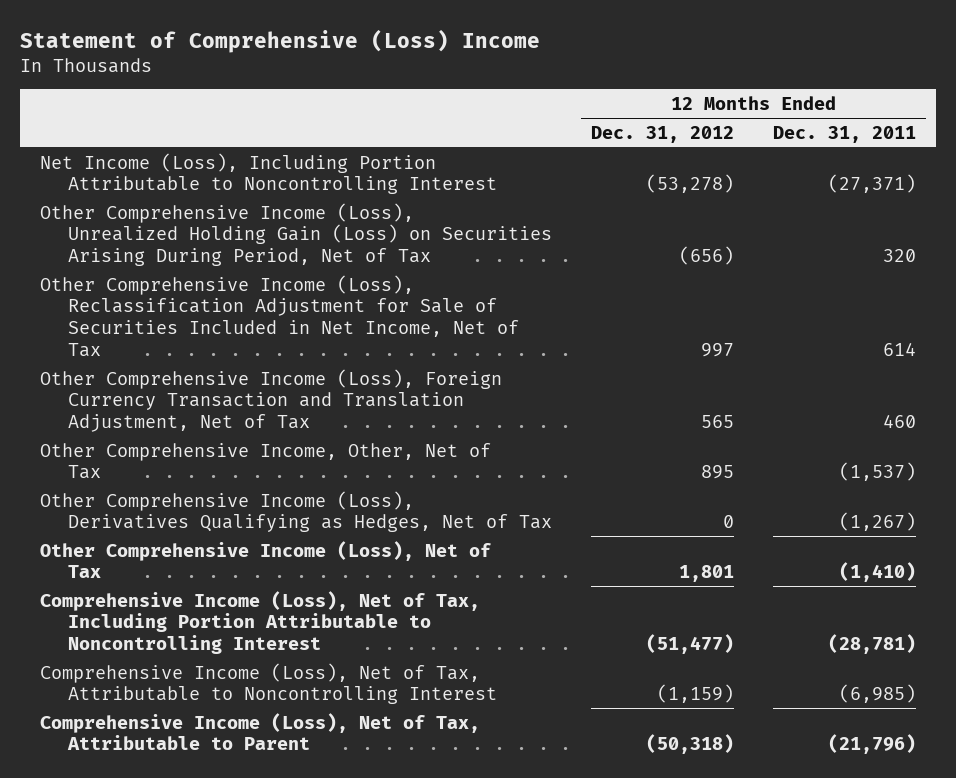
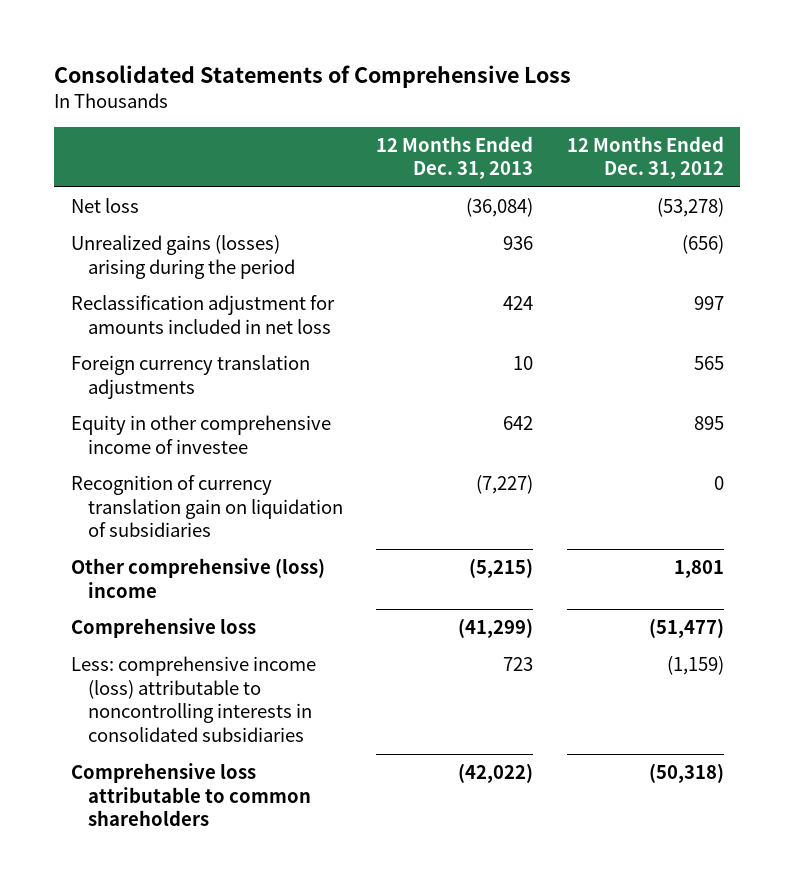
[20,28,541,53] Statement of Comprehensive (Loss) Income -> [54,65,572,89] Consolidated Statements of Comprehensive Loss
[773,125,917,143] Dec. 31, 2011 -> none
none -> [376,135,534,180] 12 Months Ended Dec. 31, 2013
[39,490,552,533] Other Comprehensive Income (Loss), Derivatives Qualifying as Hedges, Net of Tax -> none
[39,152,497,195] Net Income (Loss), Including Portion Attributable to Noncontrolling Interest -> [71,198,140,214] Net loss
[39,202,552,267] Other Comprehensive Income (Loss), Unrealized Holding Gain (Loss) on Securities Arising During Period, Net of Tax -> [71,235,295,279] Unrealized gains (losses) arising during the period
[39,274,519,357] Other Comprehensive Income (Loss), Reclassification Adjustment for Sale of Securities Included in Net Income, Net of Tax -> [71,295,336,334] Reclassification adjustment for amounts included in net loss
[39,368,502,433] Other Comprehensive Income (Loss), Foreign Currency Transaction and Translation Adjustment, Net of Tax -> [71,355,311,399] Foreign currency translation adjustments
[39,442,491,480] Other Comprehensive Income, Other, Net of Tax -> [71,415,332,454] Equity in other comprehensive income of investee
none -> [71,475,343,538] Recognition of currency translation gain on liquidation of subsidiaries
[39,540,491,579] Other Comprehensive Income (Loss), Net of Tax -> [71,558,326,598] Other comprehensive (loss) income
[39,590,480,655] Comprehensive Income (Loss), Net of Tax, Including Portion Attributable to Noncontrolling Interest -> [71,618,257,639] Comprehensive loss
[39,662,497,705] Comprehensive Income (Loss), Net of Tax, Attributable to Noncontrolling Interest -> [71,656,317,743] Less: comprehensive income (loss) attributable to noncontrolling interests in consolidated subsidiaries
[39,712,480,751] Comprehensive Income (Loss), Net of Tax, Attributable to Parent -> [71,763,311,827] Comprehensive loss attributable to common shareholders

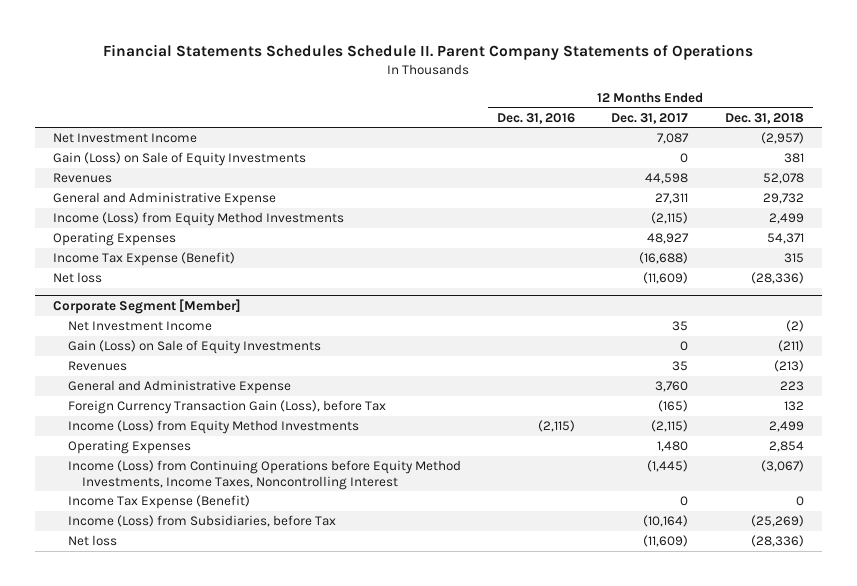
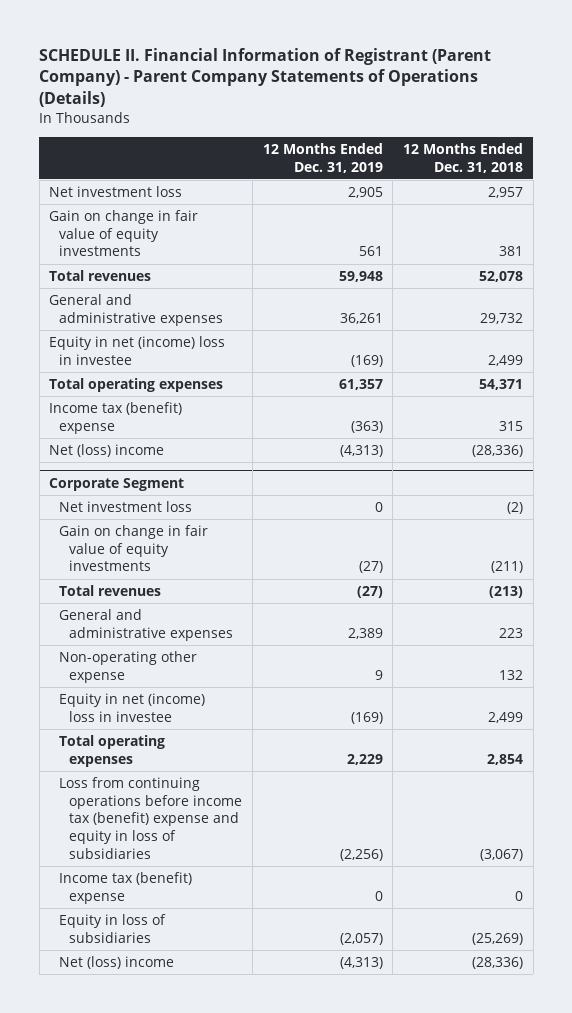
[103,43,754,60] Financial Statements Schedules Schedule II. Parent Company Statements of Operations -> [39,47,492,108] SCHEDULE II. Financial Information of Registrant (Parent Company) - Parent Company Statements of Operations (Details)
[496,112,575,124] Dec. 31, 2016 -> none
[611,112,689,124] Dec. 31, 2017 -> none
none -> [262,142,383,173] 12 Months Ended Dec. 31, 2019
[52,133,197,144] Net Investment Income -> [49,186,183,198] Net investment loss
[760,132,804,145] (2,957) -> [488,187,524,199] 2,957
[52,152,306,167] Gain (Loss) on Sale of Equity Investments -> [49,210,199,257] Gain on change in fair value of equity investments
[52,173,112,184] Revenues -> [49,270,152,282] Total revenues
[52,192,276,207] General and Administrative Expense -> [49,294,224,326] General and administrative expenses
[52,212,344,227] Income (Loss) from Equity Method Investments -> [49,336,226,365] Equity in net (income) loss in investee
[52,232,176,247] Operating Expenses -> [49,378,224,393] Total operating expenses
[52,252,235,267] Income Tax Expense (Benefit) -> [49,402,183,434] Income tax (benefit) expense
[52,272,102,284] Net loss -> [49,444,165,458] Net (loss) income
[52,299,241,315] Corporate Segment [Member] -> [49,477,185,491] Corporate Segment
[67,321,212,332] Net Investment Income -> [59,501,193,513] Net investment loss
[67,340,321,355] Gain (Loss) on Sale of Equity Investments -> [59,525,209,572] Gain on change in fair value of equity investments
[67,361,127,372] Revenues -> [59,585,162,597] Total revenues
[67,380,291,395] General and Administrative Expense -> [59,609,234,641] General and administrative expenses
[67,400,386,415] Foreign Currency Transaction Gain (Loss), before Tax -> [59,651,198,683] Non-operating other expense
[67,420,359,435] Income (Loss) from Equity Method Investments -> [59,693,206,722] Equity in net (income) loss in investee
[67,440,191,455] Operating Expenses -> [59,735,166,767] Total operating expenses
[67,460,461,490] Income (Loss) from Continuing Operations before Equity Method Investments, Income Taxes, Noncontrolling Interest -> [59,777,243,859] Loss from continuing operations before income tax (benefit) expense and equity in loss of subsidiaries
[67,495,250,510] Income Tax Expense (Benefit) -> [59,872,193,904] Income tax (benefit) expense
[67,515,336,528] Income (Loss) from Subsidiaries, before Tax -> [59,914,167,943] Equity in loss of subsidiaries
[67,535,117,547] Net loss -> [59,956,175,970] Net (loss) income

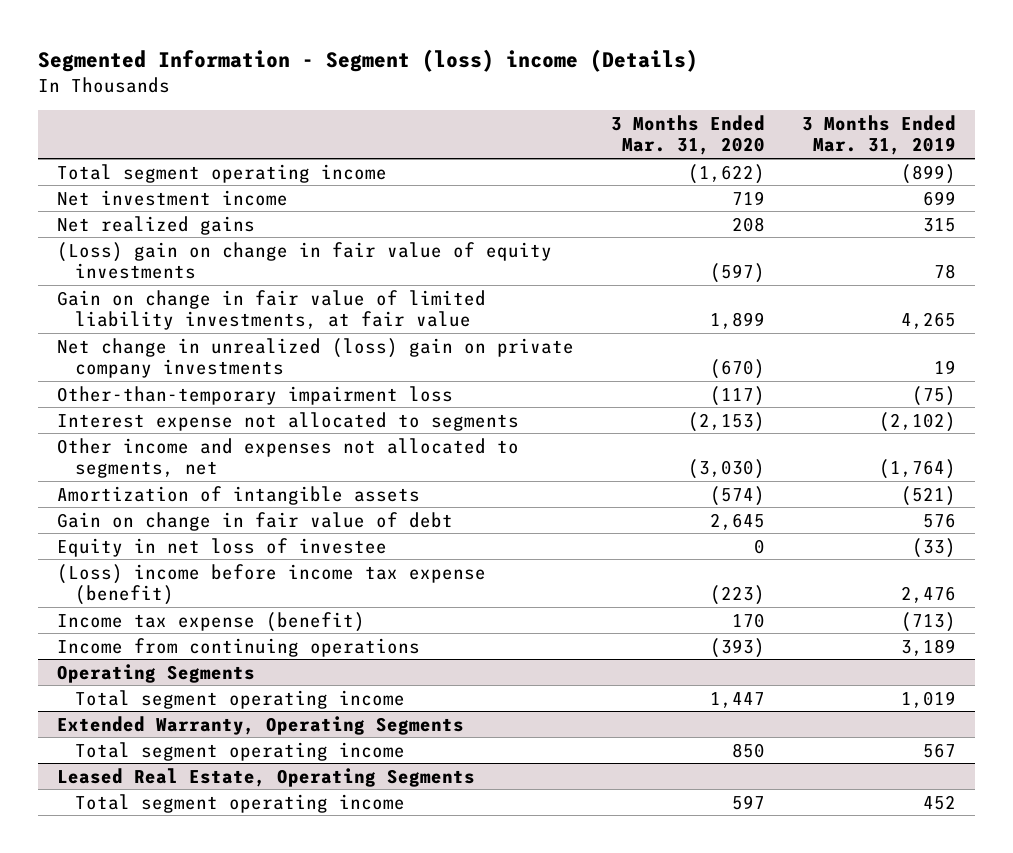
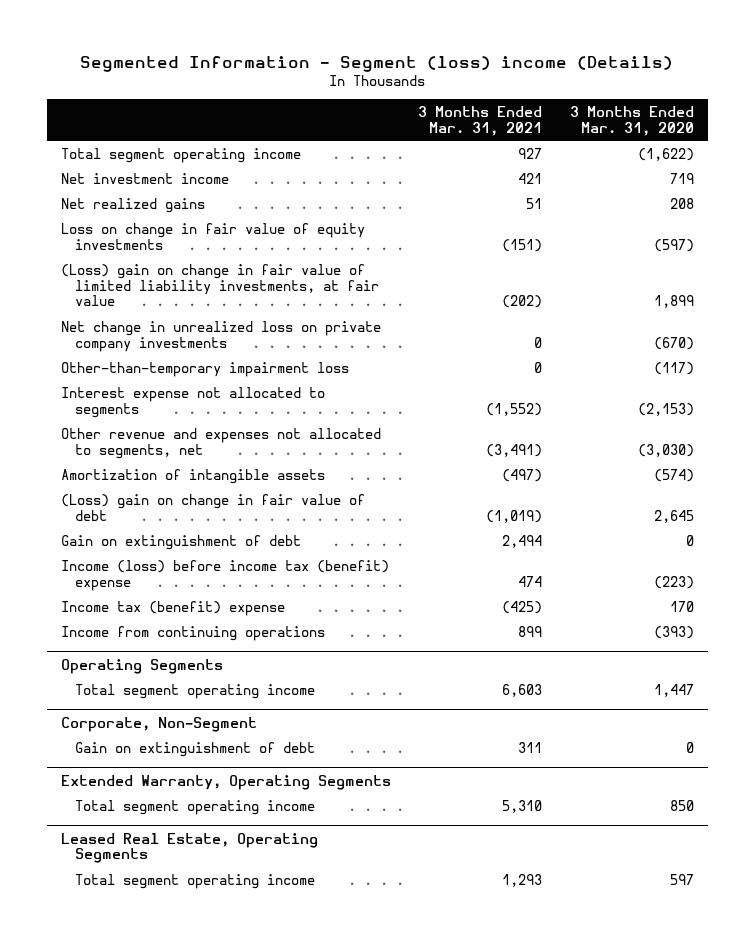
[802,114,957,156] 3 Months Ended Mar. 31, 2019 -> none
none -> [418,106,543,136] 3 Months Ended Mar. 31, 2021
[56,241,552,280] (Loss) gain on change in fair value of equity investments -> [60,222,365,250] Loss on change in fair value of equity investments
[56,289,486,331] Gain on change in fair value of limited liability investments, at fair value -> [60,263,379,307] (Loss) gain on change in fair value of limited liability investments, at fair value
[56,337,574,379] Net change in unrealized (loss) gain on private company investments -> [60,320,381,352] Net change in unrealized loss on private company investments
[56,437,519,479] Other income and expenses not allocated to segments, net -> [60,427,381,459] Other revenue and expenses not allocated to segments, net
[56,537,387,557] Equity in net loss of investee -> none
[56,511,453,531] Gain on change in fair value of debt -> [60,493,365,521] (Loss) gain on change in fair value of debt
none -> [60,534,301,550] Gain on extinguishment of debt
[56,563,486,606] (Loss) income before income tax expense (benefit) -> [60,559,389,591] Income (loss) before income tax (benefit) expense
[56,611,365,632] Income tax expense (benefit) -> [60,600,285,616] Income tax (benefit) expense
none -> [60,716,257,732] Corporate, Non-Segment
none -> [74,741,315,757] Gain on extinguishment of debt

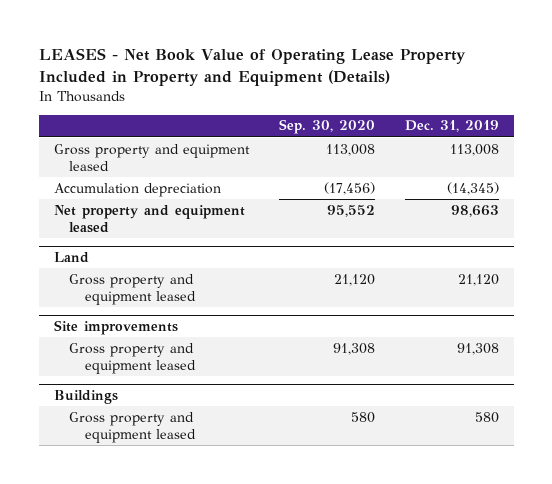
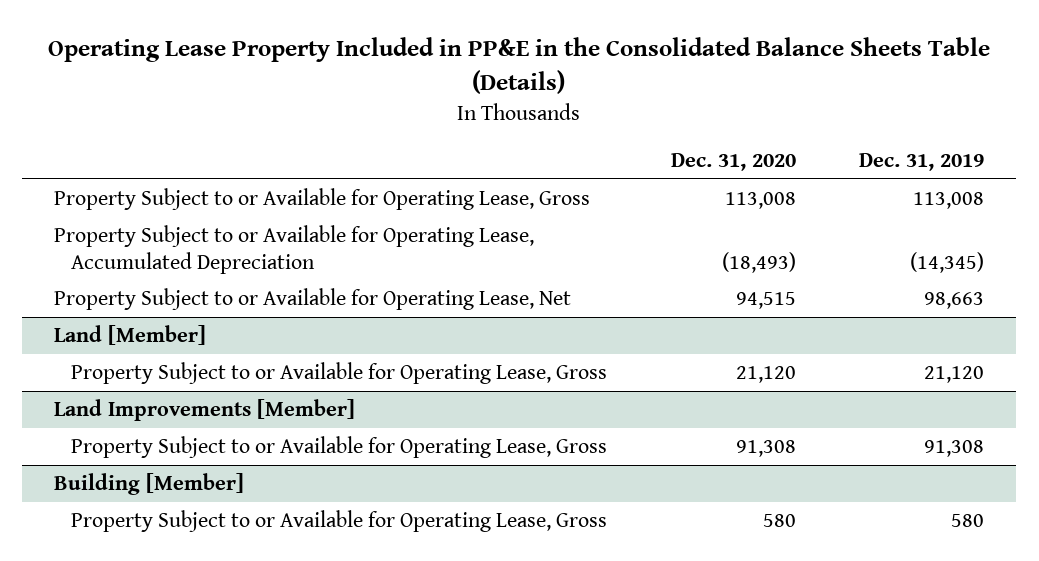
[38,48,466,86] LEASES - Net Book Value of Operating Lease Property Included in Property and Equipment (Details) -> [48,37,991,95] Operating Lease Property Included in PP&E in the Consolidated Balance Sheets Table (Details)
[278,119,375,135] Sep. 30, 2020 -> none
none -> [670,153,796,172] Dec. 31, 2020
[53,143,250,171] Gross property and equipment leased -> [54,188,591,211] Property Subject to or Available for Operating Lease, Gross
[53,182,221,197] Accumulation depreciation -> [54,225,535,274] Property Subject to or Available for Operating Lease, Accumulated Depreciation
[53,204,245,233] Net property and equipment leased -> [54,288,572,311] Property Subject to or Available for Operating Lease, Net
[53,252,89,264] Land -> [54,325,207,346] Land [Member]
[69,273,196,305] Gross property and equipment leased -> [70,362,607,385] Property Subject to or Available for Operating Lease, Gross
[53,320,178,336] Site improvements -> [54,399,356,422] Land Improvements [Member]
[69,342,196,374] Gross property and equipment leased -> [70,436,607,459] Property Subject to or Available for Operating Lease, Gross
[53,390,118,405] Buildings -> [54,473,245,496] Building [Member]
[69,411,196,443] Gross property and equipment leased -> [70,510,607,533] Property Subject to or Available for Operating Lease, Gross

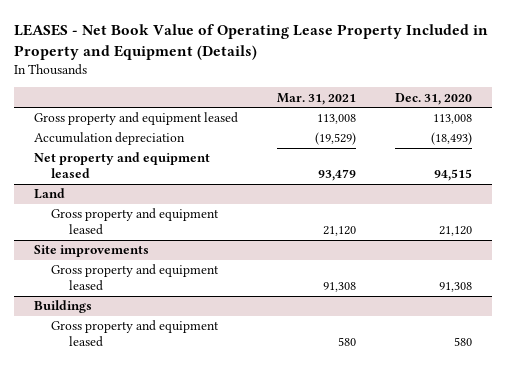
[48,37,991,95] Operating Lease Property Included in PP&E in the Consolidated Balance Sheets Table (Details) -> [13,23,488,60] LEASES - Net Book Value of Operating Lease Property Included in Property and Equipment (Details)
[859,153,985,172] Dec. 31, 2019 -> none
none -> [276,92,356,105] Mar. 31, 2021
[54,188,591,211] Property Subject to or Available for Operating Lease, Gross -> [33,112,238,126] Gross property and equipment leased
[54,225,535,274] Property Subject to or Available for Operating Lease, Accumulated Depreciation -> [33,132,185,146] Accumulation depreciation
[54,288,572,311] Property Subject to or Available for Operating Lease, Net -> [33,152,210,179] Net property and equipment leased
[54,325,207,346] Land [Member] -> [33,188,65,200] Land
[70,362,607,385] Property Subject to or Available for Operating Lease, Gross -> [51,208,220,236] Gross property and equipment leased
[54,399,356,422] Land Improvements [Member] -> [33,245,149,258] Site improvements
[70,436,607,459] Property Subject to or Available for Operating Lease, Gross -> [51,264,220,292] Gross property and equipment leased
[54,473,245,496] Building [Member] -> [33,300,92,314] Buildings
[70,510,607,533] Property Subject to or Available for Operating Lease, Gross -> [51,320,220,348] Gross property and equipment leased

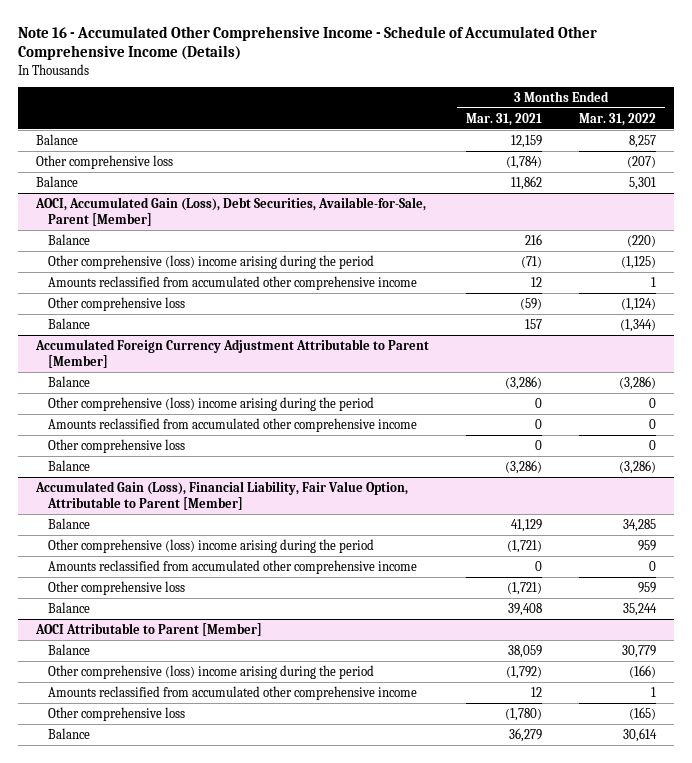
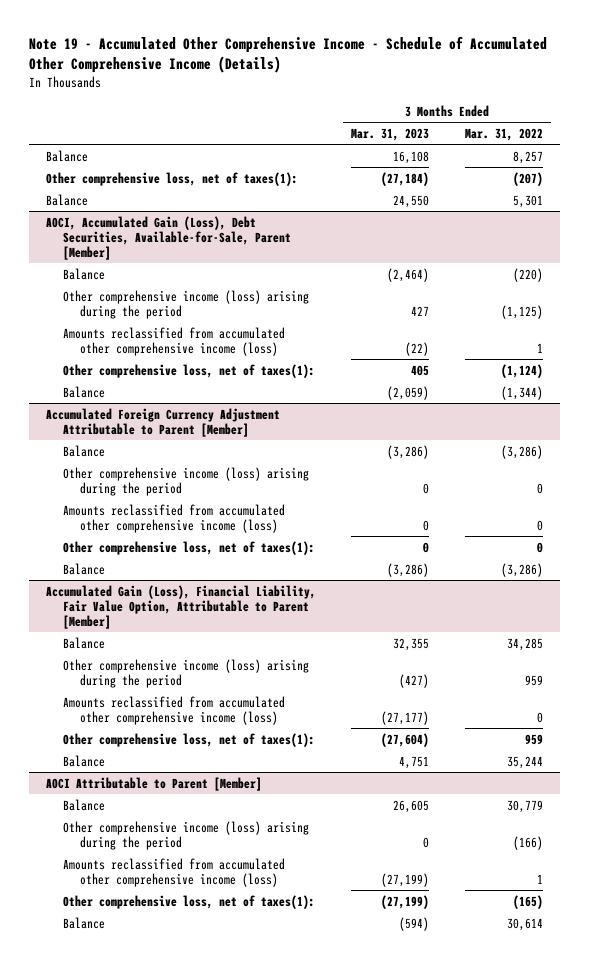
[17,25,597,61] Note 16 - Accumulated Other Comprehensive Income - Schedule of Accumulated Other Comprehensive Income (Details) -> [28,36,547,74] Note 19 - Accumulated Other Comprehensive Income - Schedule of Accumulated Other Comprehensive Income (Details)
[466,112,543,126] Mar. 31, 2021 -> none
none -> [351,127,430,141] Mar. 31, 2023
[36,154,174,169] Other comprehensive loss -> [46,171,299,186] Other comprehensive loss, net of taxes(1):
[48,254,375,269] Other comprehensive (loss) income arising during the period -> [63,289,310,319] Other comprehensive income (loss) arising during the period
[48,275,418,290] Amounts reclassified from accumulated other comprehensive income -> [63,326,286,356] Amounts reclassified from accumulated other comprehensive income (loss)
[48,296,186,311] Other comprehensive loss -> [63,363,316,378] Other comprehensive loss, net of taxes(1):
[48,396,375,411] Other comprehensive (loss) income arising during the period -> [63,466,310,496] Other comprehensive income (loss) arising during the period
[48,417,418,432] Amounts reclassified from accumulated other comprehensive income -> [63,503,286,533] Amounts reclassified from accumulated other comprehensive income (loss)
[48,438,186,453] Other comprehensive loss -> [63,540,316,555] Other comprehensive loss, net of taxes(1):
[48,538,375,553] Other comprehensive (loss) income arising during the period -> [63,658,310,688] Other comprehensive income (loss) arising during the period
[48,559,418,574] Amounts reclassified from accumulated other comprehensive income -> [63,695,286,725] Amounts reclassified from accumulated other comprehensive income (loss)
[48,580,186,595] Other comprehensive loss -> [63,732,316,747] Other comprehensive loss, net of taxes(1):
[48,664,375,679] Other comprehensive (loss) income arising during the period -> [63,820,310,850] Other comprehensive income (loss) arising during the period
[48,685,418,700] Amounts reclassified from accumulated other comprehensive income -> [63,857,286,887] Amounts reclassified from accumulated other comprehensive income (loss)
[48,706,186,721] Other comprehensive loss -> [63,894,316,909] Other comprehensive loss, net of taxes(1):

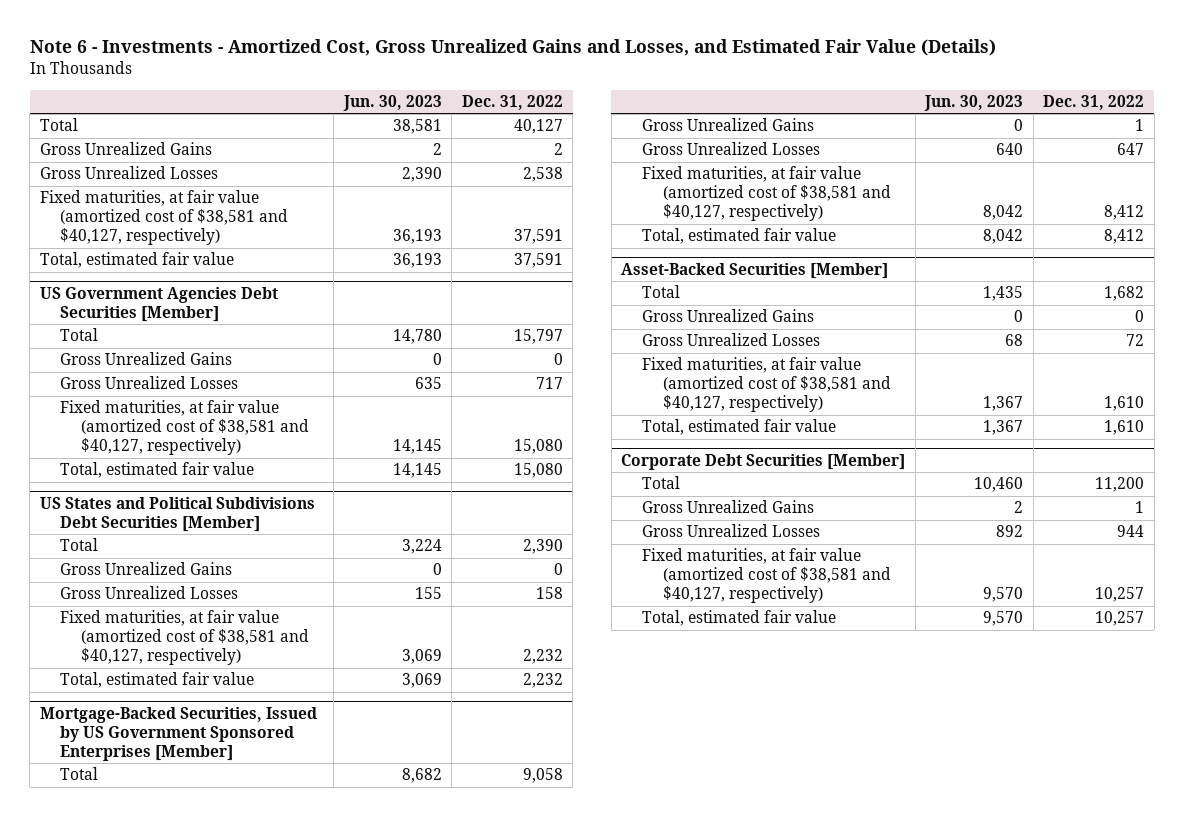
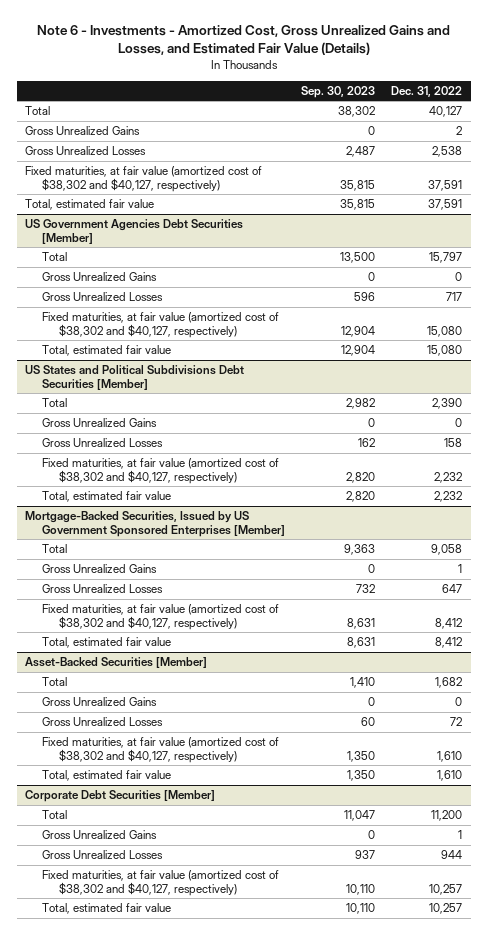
[342,94,442,111] Jun. 30, 2023 -> none
none -> [301,85,376,98] Sep. 30, 2023
[39,190,289,246] Fixed maturities, at fair value (amortized cost of $38,581 and $40,127, respectively) -> [25,166,263,192] Fixed maturities, at fair value (amortized cost of $38,302 and $40,127, respectively)
[60,400,310,456] Fixed maturities, at fair value (amortized cost of $38,581 and $40,127, respectively) -> [42,312,280,338] Fixed maturities, at fair value (amortized cost of $38,302 and $40,127, respectively)
[60,610,310,666] Fixed maturities, at fair value (amortized cost of $38,581 and $40,127, respectively) -> [42,458,280,484] Fixed maturities, at fair value (amortized cost of $38,302 and $40,127, respectively)
[641,166,891,222] Fixed maturities, at fair value (amortized cost of $38,581 and $40,127, respectively) -> [42,604,280,630] Fixed maturities, at fair value (amortized cost of $38,302 and $40,127, respectively)
[641,357,891,413] Fixed maturities, at fair value (amortized cost of $38,581 and $40,127, respectively) -> [42,737,280,763] Fixed maturities, at fair value (amortized cost of $38,302 and $40,127, respectively)
[641,548,891,604] Fixed maturities, at fair value (amortized cost of $38,581 and $40,127, respectively) -> [42,870,280,896] Fixed maturities, at fair value (amortized cost of $38,302 and $40,127, respectively)

